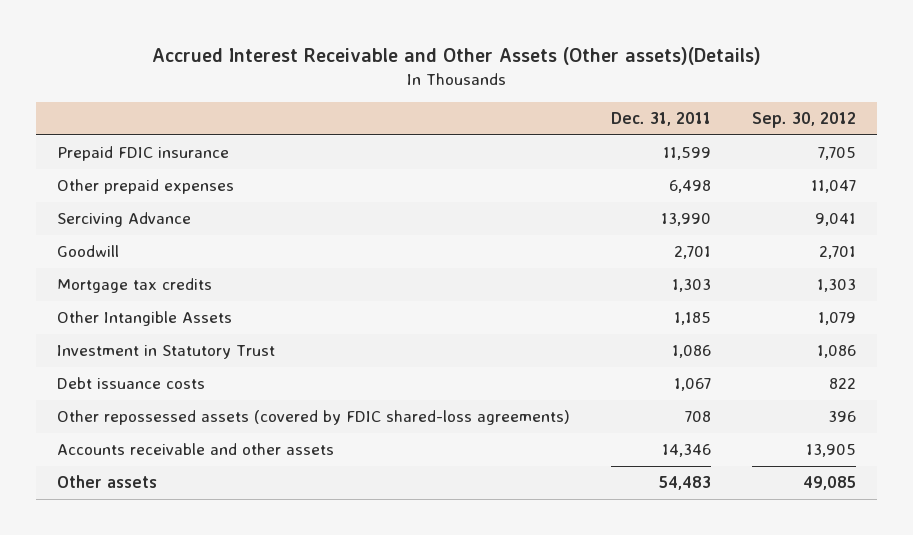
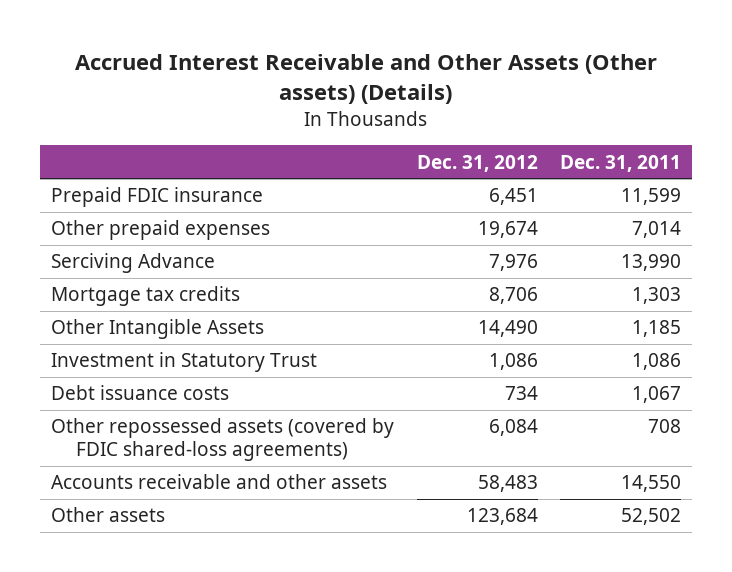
[151,47,761,66] Accrued Interest Receivable and Other Assets (Other assets)(Details) -> [75,54,658,105] Accrued Interest Receivable and Other Assets (Other assets) (Details)
[752,111,857,128] Sep. 30, 2012 -> none
none -> [416,154,538,172] Dec. 31, 2012
[669,180,712,194] 6,498 -> [631,221,681,239] 7,014
[56,245,119,258] Goodwill -> none
[662,444,712,458] 14,346 -> [620,475,681,493] 14,550
[659,476,712,491] 54,483 -> [620,508,681,526] 52,502

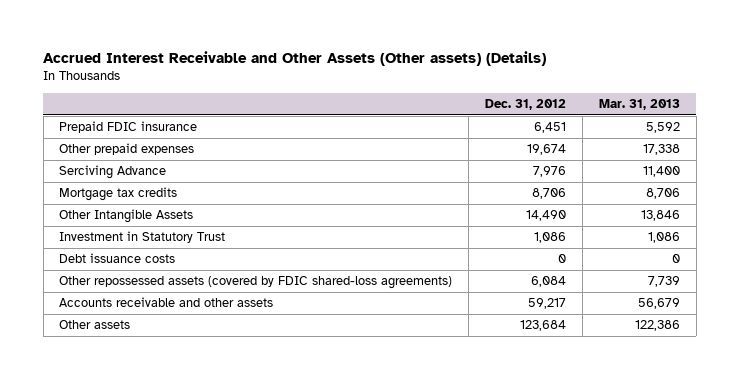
[559,154,681,172] Dec. 31, 2011 -> none
none -> [598,99,680,111] Mar. 31, 2013
[504,386,538,401] 734 -> [558,254,567,264] 0
[477,475,538,493] 58,483 -> [528,298,567,310] 59,217

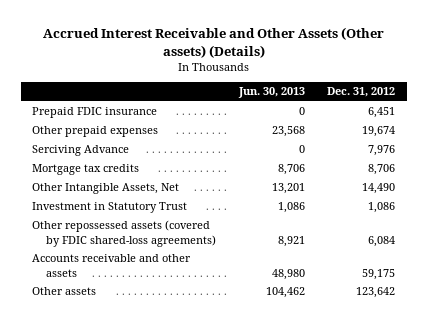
[598,99,680,111] Mar. 31, 2013 -> none
none -> [237,87,305,99] Jun. 30, 2013
[59,209,194,224] Other Intangible Assets -> [32,183,180,195] Other Intangible Assets, Net
[59,253,176,264] Debt issuance costs -> none
[528,298,567,310] 59,217 -> [362,268,396,280] 59,175
[520,320,567,332] 123,684 -> [356,287,396,299] 123,642

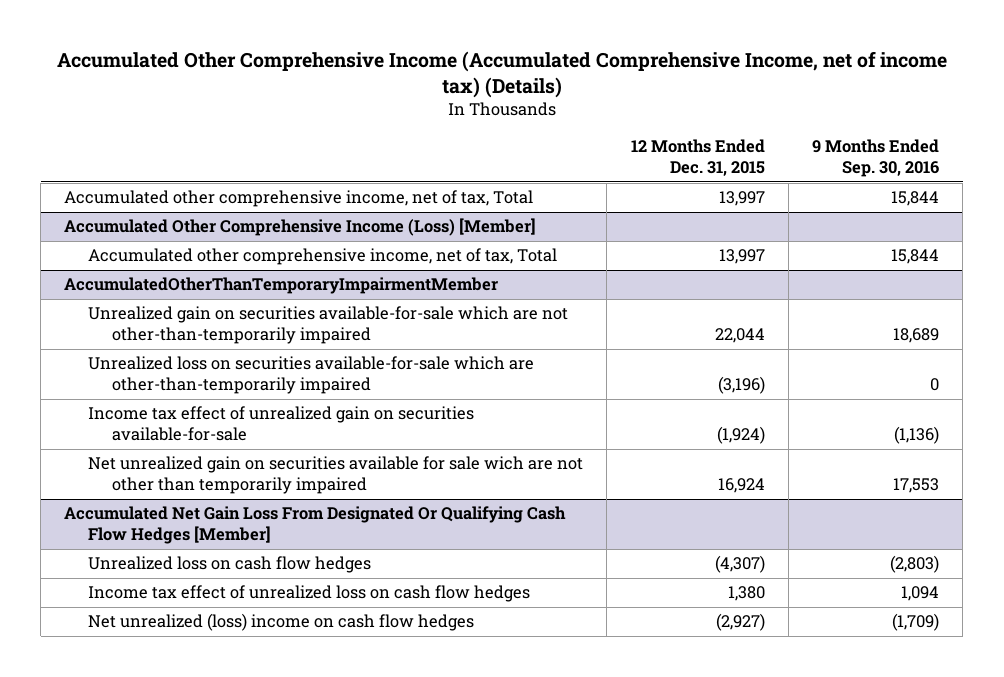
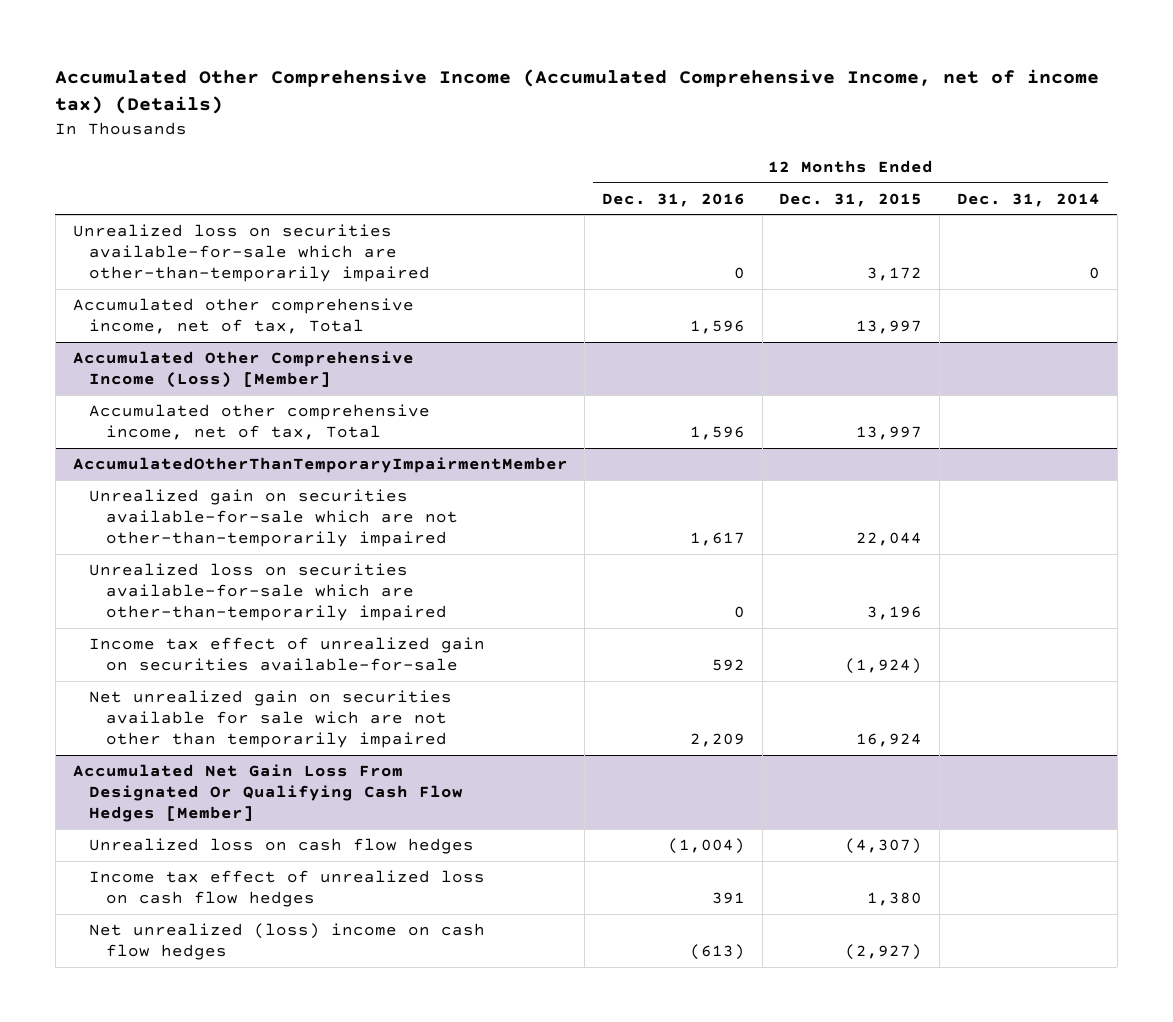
[812,139,940,178] 9 Months Ended Sep. 30, 2016 -> none
none -> [602,192,746,207] Dec. 31, 2016
none -> [956,192,1100,207] Dec. 31, 2014
none -> [72,223,431,283] Unrealized loss on securities available-for-sale which are other-than-temporarily impaired
[717,376,765,395] (3,196) -> [867,606,923,621] 3,196

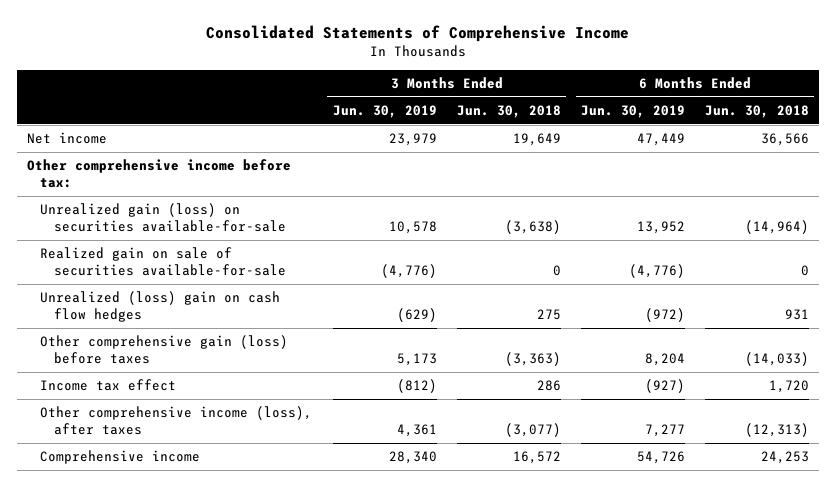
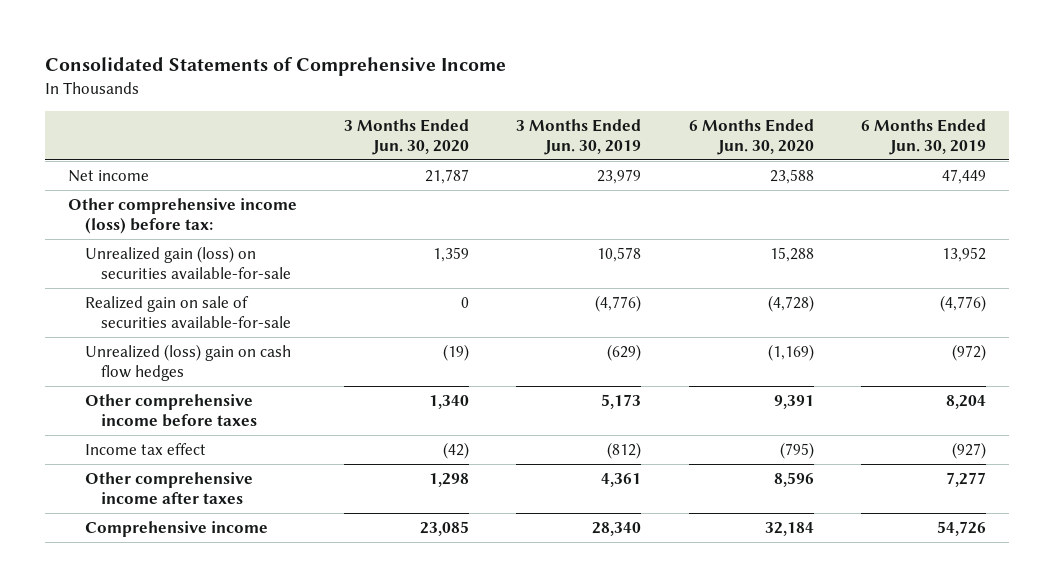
[456,105,561,119] Jun. 30, 2018 -> none
[705,105,810,119] Jun. 30, 2018 -> none
none -> [344,118,470,156] 3 Months Ended Jun. 30, 2020
none -> [688,118,814,156] 6 Months Ended Jun. 30, 2020
[26,159,291,189] Other comprehensive income before tax: -> [68,197,298,235] Other comprehensive income (loss) before tax:
[40,335,289,365] Other comprehensive gain (loss) before taxes -> [84,393,258,428] Other comprehensive income before taxes
[40,406,313,436] Other comprehensive income (loss), after taxes -> [84,471,253,505] Other comprehensive income after taxes

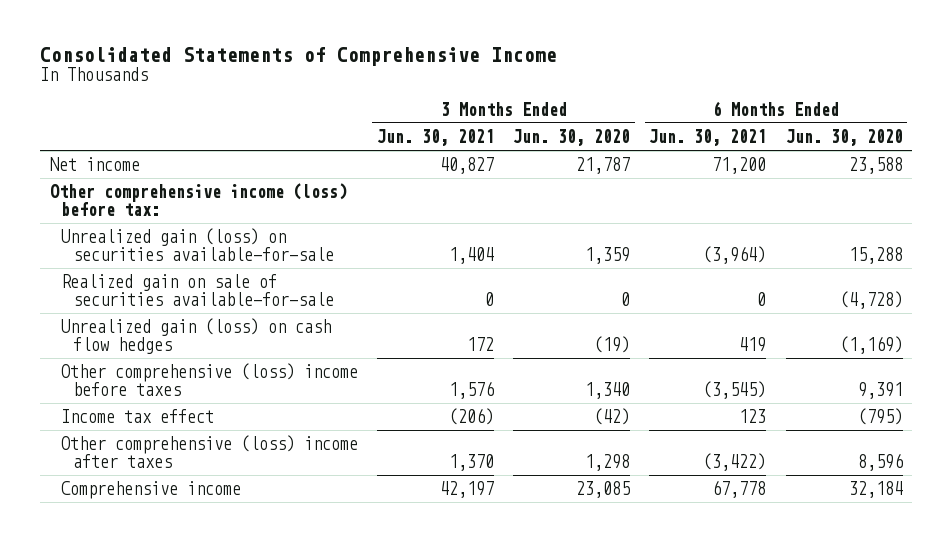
[516,118,642,156] 3 Months Ended Jun. 30, 2019 -> none
[860,118,986,156] 6 Months Ended Jun. 30, 2019 -> none
none -> [377,129,495,147] Jun. 30, 2021
none -> [649,129,767,147] Jun. 30, 2021
[84,343,291,382] Unrealized (loss) gain on cash flow hedges -> [61,318,332,355] Unrealized gain (loss) on cash flow hedges
[84,393,258,428] Other comprehensive income before taxes -> [61,363,359,397] Other comprehensive (loss) income before taxes
[84,471,253,505] Other comprehensive income after taxes -> [61,435,359,469] Other comprehensive (loss) income after taxes

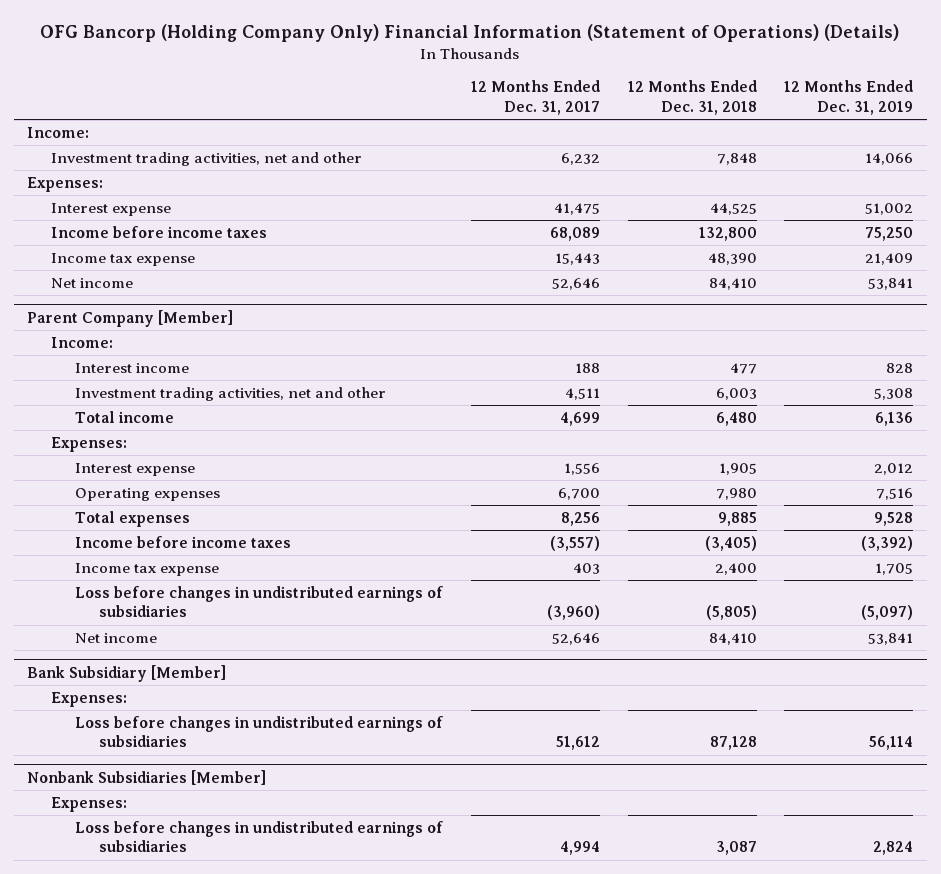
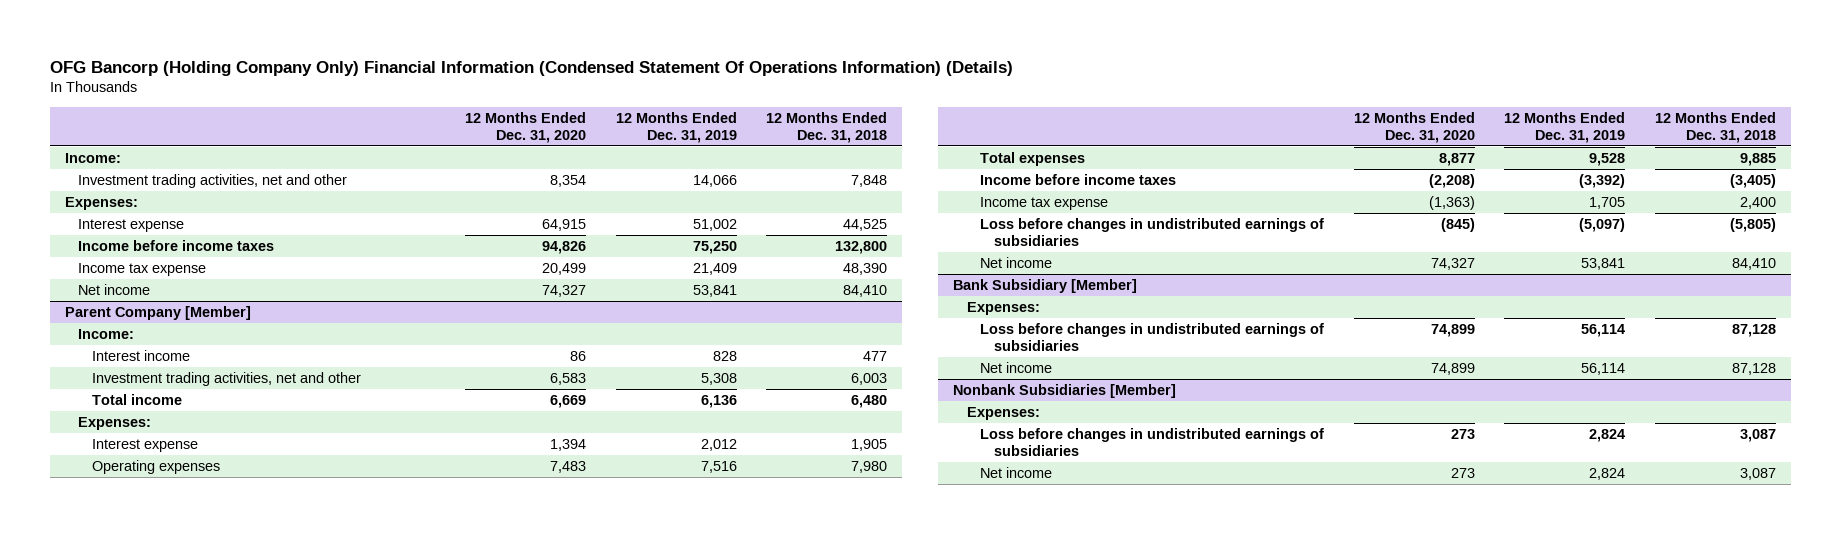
[40,23,900,42] OFG Bancorp (Holding Company Only) Financial Information (Statement of Operations) (Details) -> [49,60,1013,76] OFG Bancorp (Holding Company Only) Financial Information (Condensed Statement Of Operations Information) (Details)
[470,80,600,115] 12 Months Ended Dec. 31, 2017 -> none
none -> [465,111,587,144] 12 Months Ended Dec. 31, 2020
none -> [980,361,1053,373] Net income
none -> [980,466,1053,478] Net income

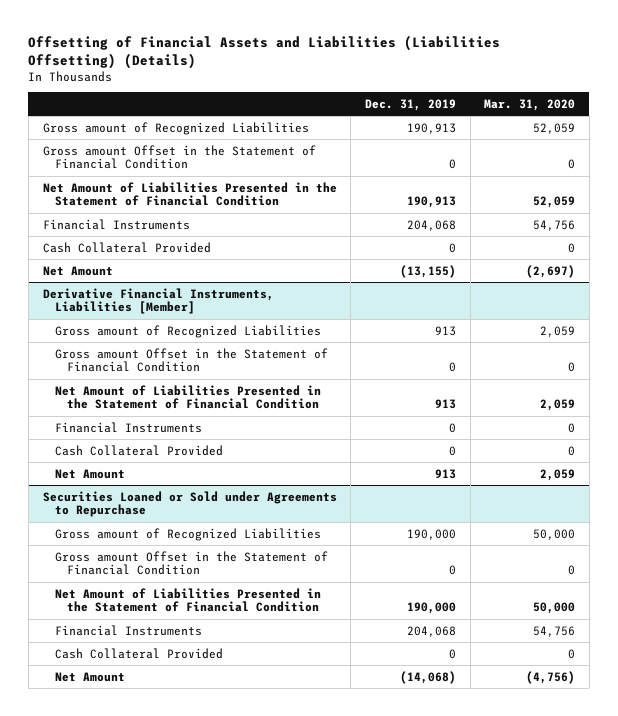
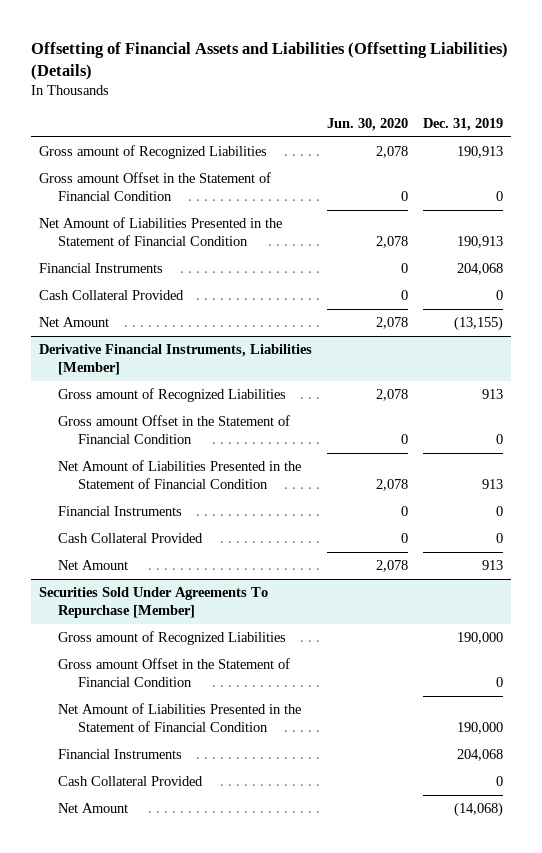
[28,34,501,69] Offsetting of Financial Assets and Liabilities (Liabilities Offsetting) (Details) -> [31,41,509,80] Offsetting of Financial Assets and Liabilities (Offsetting Liabilities) (Details)
[484,99,576,112] Mar. 31, 2020 -> none
none -> [327,117,409,131] Jun. 30, 2020
[42,490,337,518] Securities Loaned or Sold under Agreements to Repurchase -> [38,587,268,619] Securities Sold Under Agreements To Repurchase [Member]

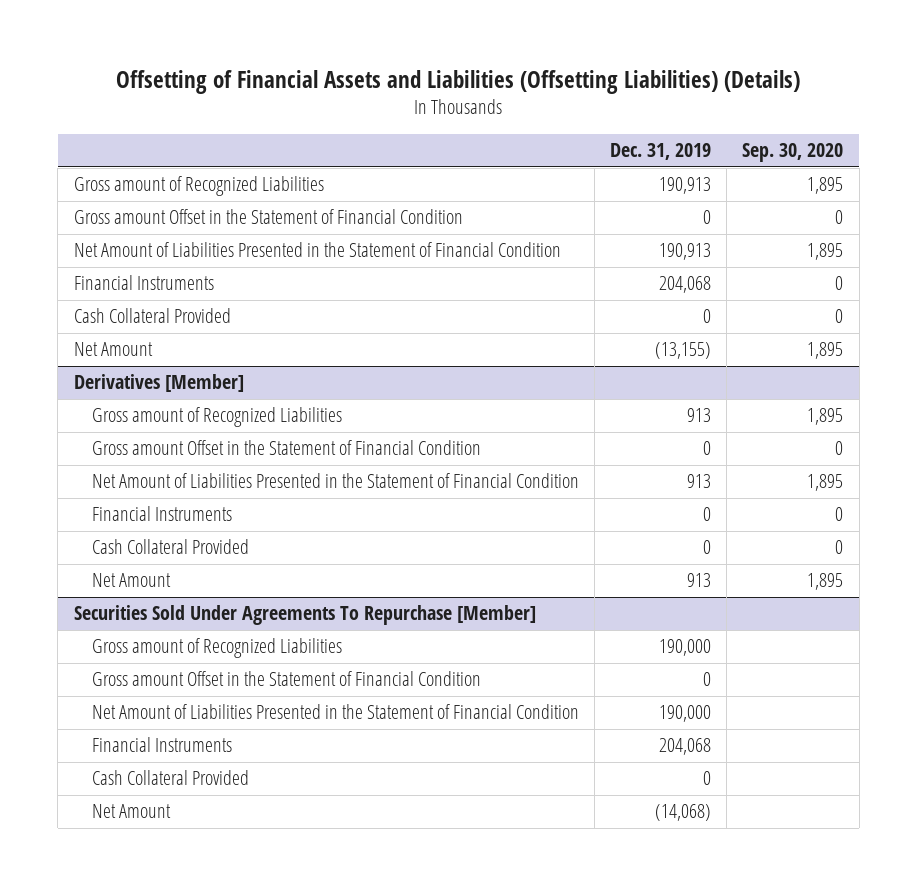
[327,117,409,131] Jun. 30, 2020 -> none
none -> [742,143,844,163] Sep. 30, 2020
[38,344,312,376] Derivative Financial Instruments, Liabilities [Member] -> [73,374,244,393] Derivatives [Member]

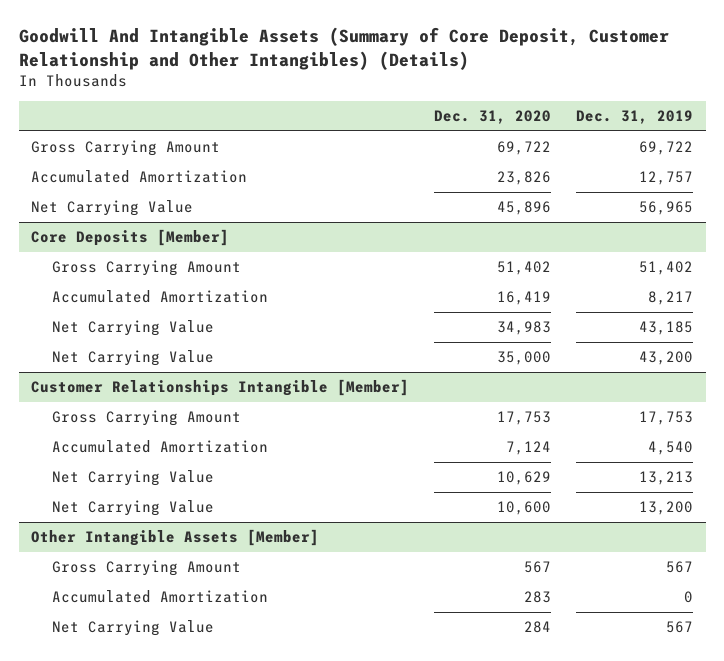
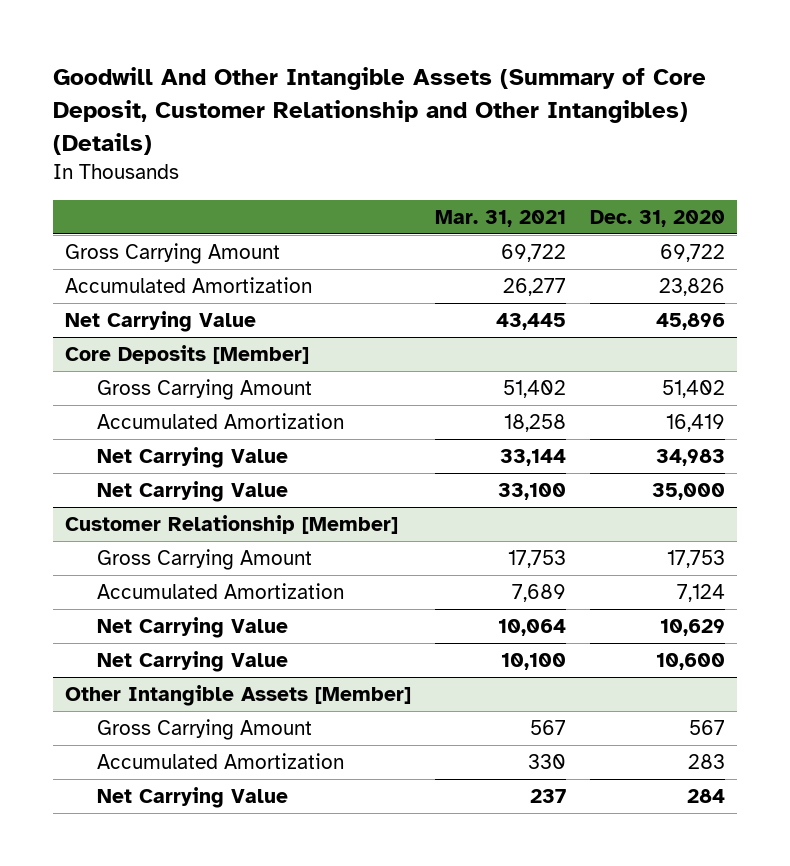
[18,27,669,70] Goodwill And Intangible Assets (Summary of Core Deposit, Customer Relationship and Other Intangibles) (Details) -> [52,67,706,155] Goodwill And Other Intangible Assets (Summary of Core Deposit, Customer Relationship and Other Intangibles) (Details)
[576,109,694,124] Dec. 31, 2019 -> none
none -> [434,209,566,227] Mar. 31, 2021
[31,379,410,397] Customer Relationships Intangible [Member] -> [64,515,398,535] Customer Relationship [Member]

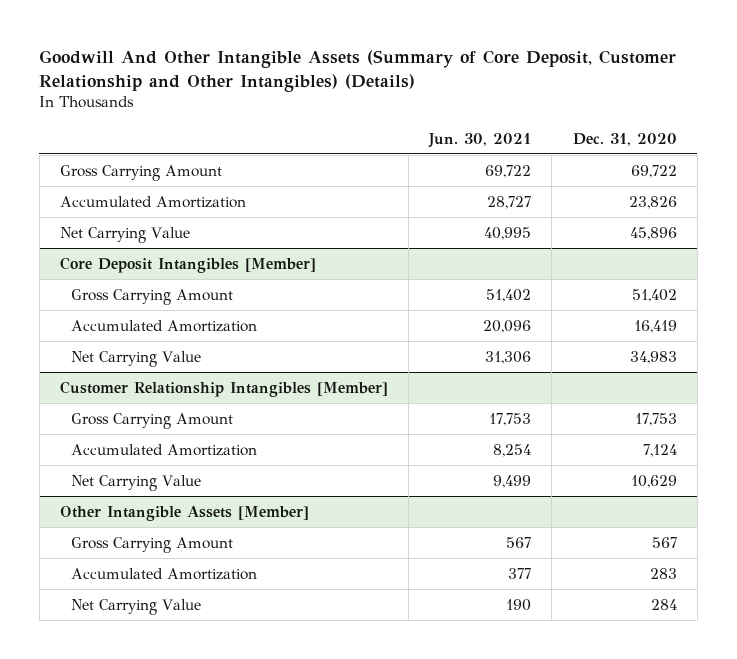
[434,209,566,227] Mar. 31, 2021 -> none
none -> [428,132,532,148] Jun. 30, 2021
[64,345,309,365] Core Deposits [Member] -> [59,256,316,273] Core Deposit Intangibles [Member]
[96,481,288,503] Net Carrying Value -> none
[64,515,398,535] Customer Relationship [Member] -> [59,380,388,397] Customer Relationship Intangibles [Member]
[96,651,288,673] Net Carrying Value -> none

